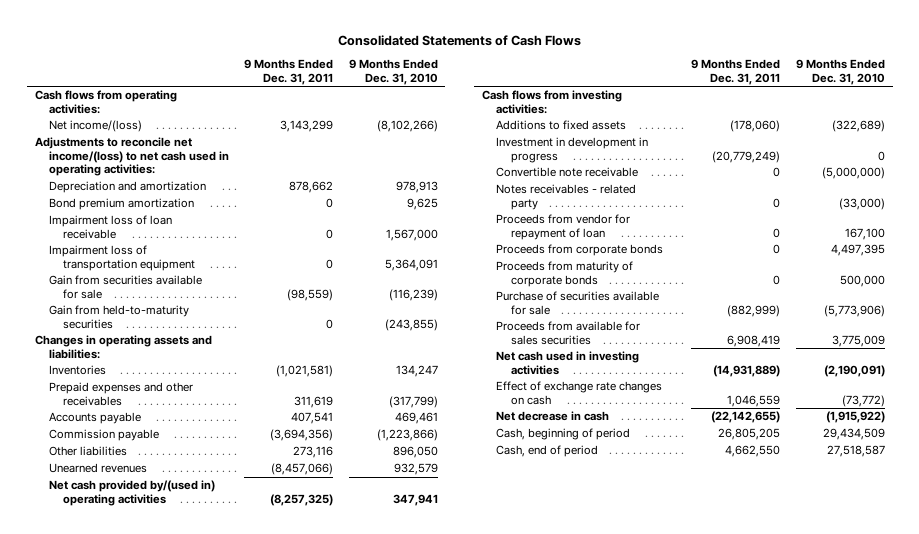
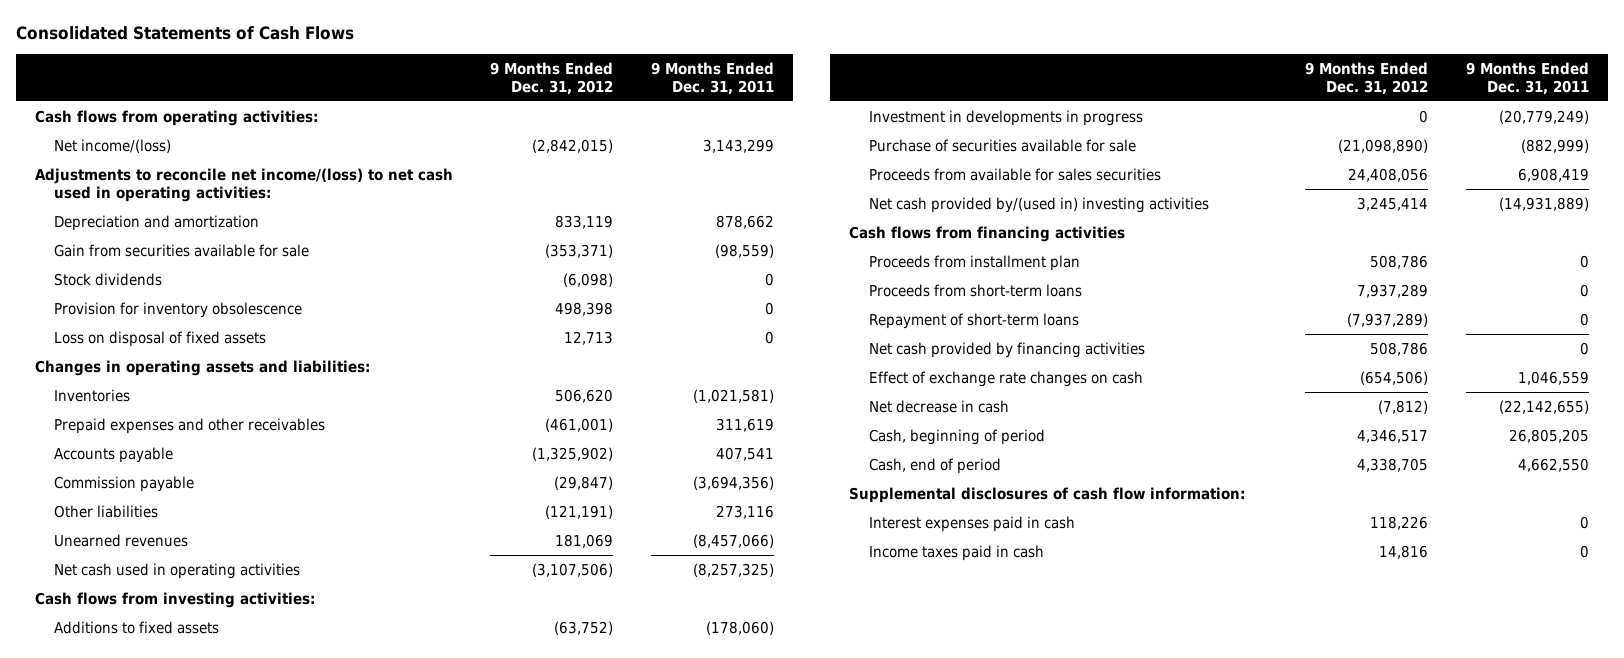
[348,59,438,85] 9 Months Ended Dec. 31, 2010 -> none
none -> [490,61,614,95] 9 Months Ended Dec. 31, 2012
[48,198,194,211] Bond premium amortization -> none
[48,215,172,239] Impairment loss of loan receivable -> none
[48,245,196,271] Impairment loss of transportation equipment -> none
[48,305,189,329] Gain from held-to-maturity securities -> none
none -> [53,272,162,286] Stock dividends
none -> [53,301,302,318] Provision for inventory obsolescence
none -> [53,330,266,347] Loss on disposal of fixed assets
[48,480,215,506] Net cash provided by/(used in) operating activities -> [53,562,300,579] Net cash used in operating activities
[496,167,639,178] Convertible note receivable -> none
[496,184,637,210] Notes receivables - related party -> none
[496,214,631,240] Proceeds from vendor for repayment of loan -> none
[496,244,664,257] Proceeds from corporate bonds -> none
[496,261,634,287] Proceeds from maturity of corporate bonds -> none
[496,137,649,163] Investment in development in progress -> [868,109,1143,126] Investment in developments in progress
[496,351,640,375] Net cash used in investing activities -> [868,196,1209,213] Net cash provided by/(used in) investing activities
none -> [849,225,1126,242] Cash flows from financing activities
none -> [868,254,1080,271] Proceeds from installment plan
none -> [868,283,1082,297] Proceeds from short-term loans
none -> [868,312,1079,329] Repayment of short-term loans
none -> [868,341,1145,358] Net cash provided by financing activities
none -> [849,486,1246,503] Supplemental disclosures of cash flow information:
none -> [868,515,1075,532] Interest expenses paid in cash
none -> [868,544,1044,561] Income taxes paid in cash

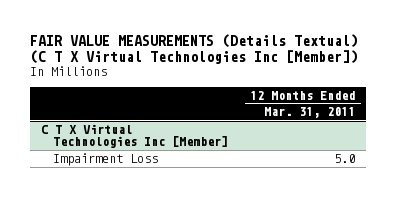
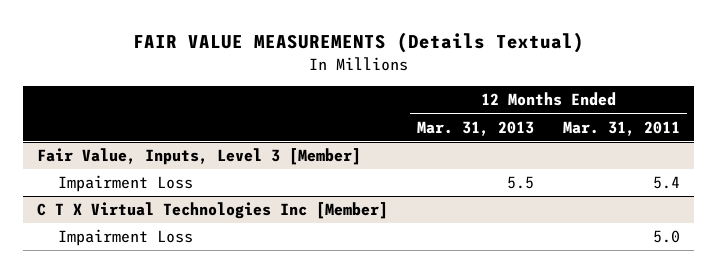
[30,34,359,65] FAIR VALUE MEASUREMENTS (Details Textual) (C T X Virtual Technologies Inc [Member]) -> [132,32,584,54] FAIR VALUE MEASUREMENTS (Details Textual)
none -> [417,120,535,136] Mar. 31, 2013
none -> [37,148,362,166] Fair Value, Inputs, Level 3 [Member]
none -> [57,175,193,193] Impairment Loss

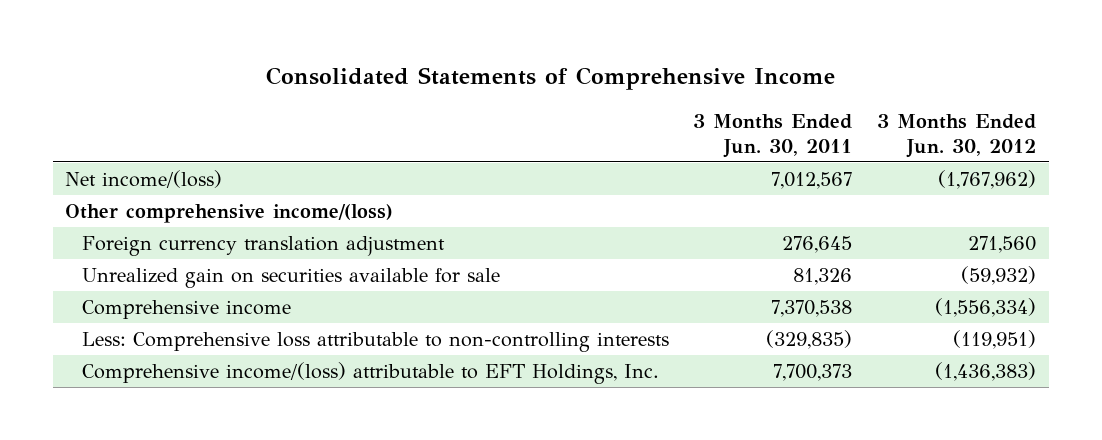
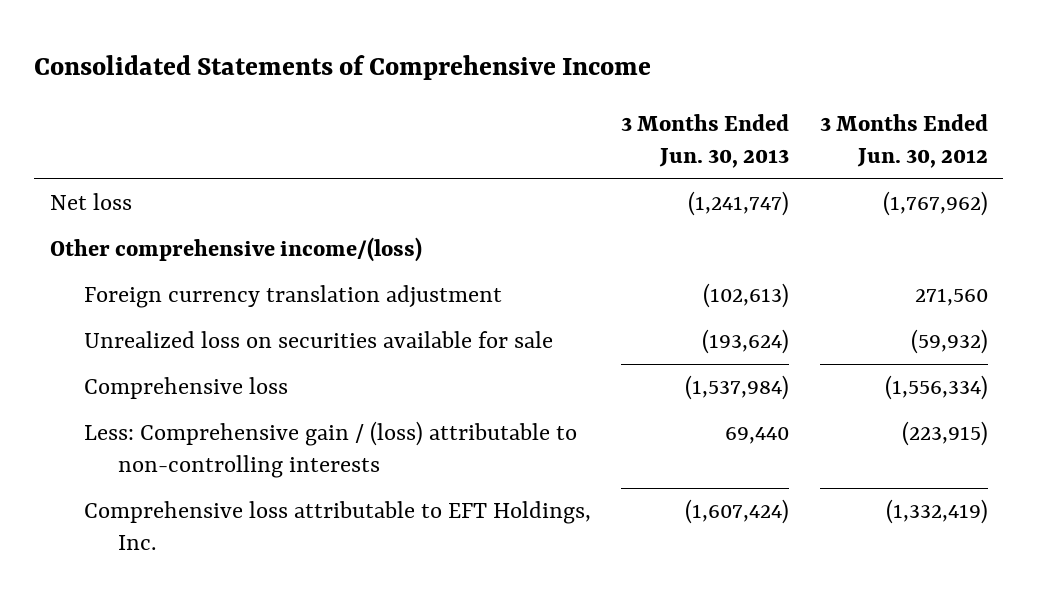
[693,113,853,158] 3 Months Ended Jun. 30, 2011 -> none
none -> [621,114,790,169] 3 Months Ended Jun. 30, 2013
[65,169,223,188] Net income/(loss) -> [49,193,132,211] Net loss
[81,267,500,288] Unrealized gain on securities available for sale -> [84,331,554,349] Unrealized loss on securities available for sale
[81,299,291,319] Comprehensive income -> [84,377,289,400] Comprehensive loss
[81,331,669,352] Less: Comprehensive loss attributable to non-controlling interests -> [84,421,578,479] Less: Comprehensive gain / (loss) attributable to non-controlling interests
[953,329,1037,349] (119,951) -> [901,421,988,447] (223,915)
[81,361,659,384] Comprehensive income/(loss) attributable to EFT Holdings, Inc. -> [84,501,592,551] Comprehensive loss attributable to EFT Holdings, Inc.
[935,361,1037,381] (1,436,383) -> [885,499,988,525] (1,332,419)

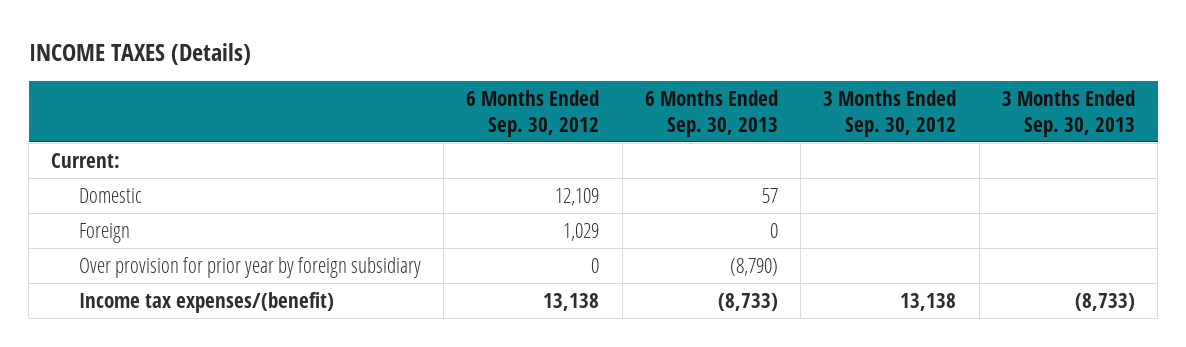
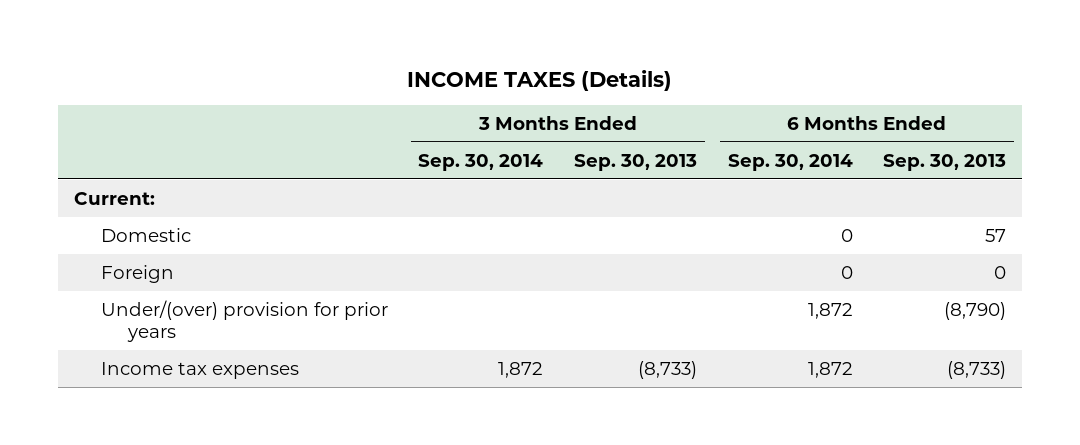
[466,89,600,137] 6 Months Ended Sep. 30, 2012 -> none
[823,89,957,137] 3 Months Ended Sep. 30, 2012 -> none
none -> [418,153,544,171] Sep. 30, 2014
none -> [727,153,853,171] Sep. 30, 2014
[78,256,421,278] Over provision for prior year by foreign subsidiary -> [100,299,388,343] Under/(over) provision for prior years
[78,291,334,313] Income tax expenses/(benefit) -> [100,361,299,379] Income tax expenses

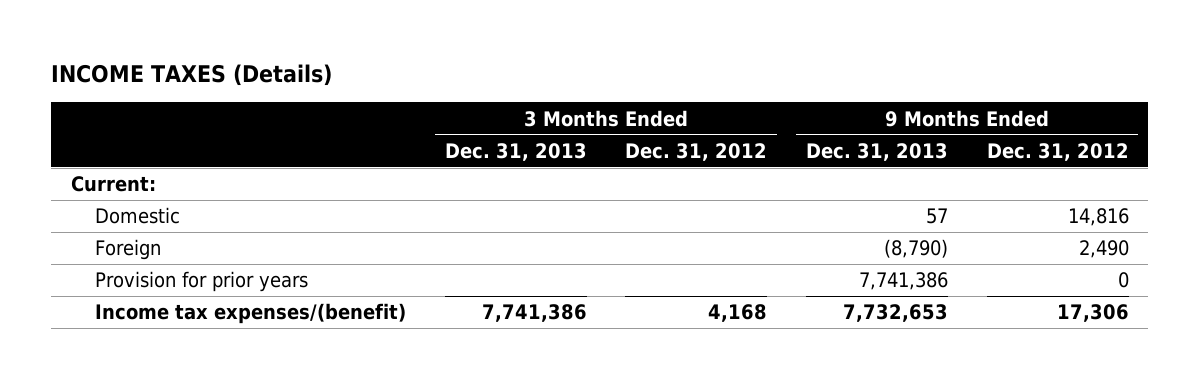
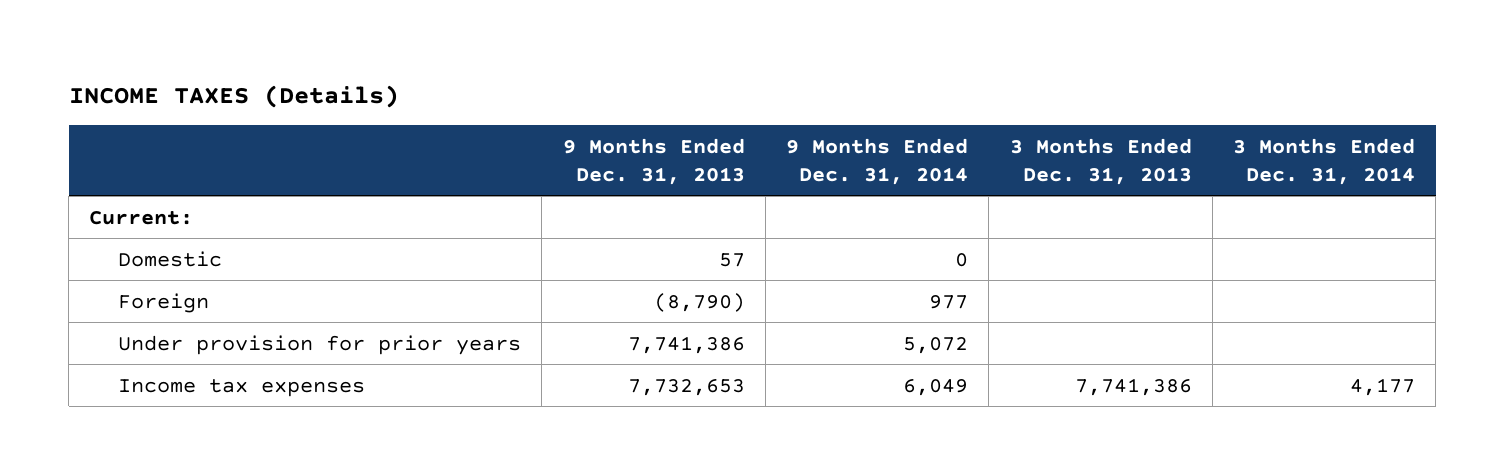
[625,142,768,161] Dec. 31, 2012 -> none
[986,142,1129,161] Dec. 31, 2012 -> none
none -> [786,137,969,185] 9 Months Ended Dec. 31, 2014
none -> [1233,137,1416,185] 3 Months Ended Dec. 31, 2014
[94,271,308,293] Provision for prior years -> [118,334,522,355] Under provision for prior years
[94,303,406,325] Income tax expenses/(benefit) -> [118,378,366,397] Income tax expenses

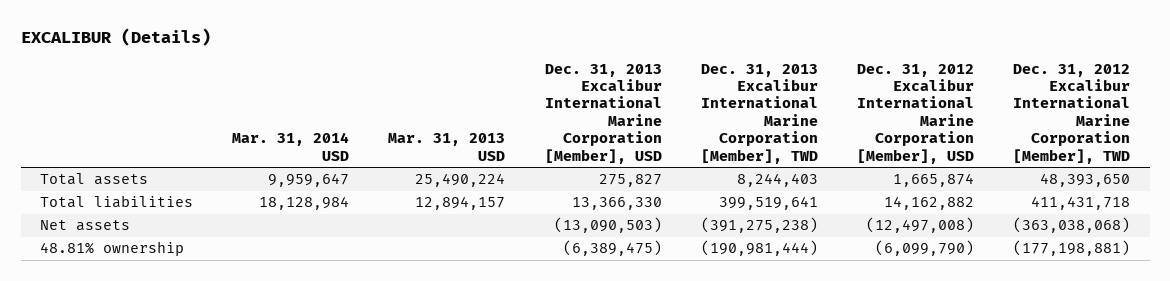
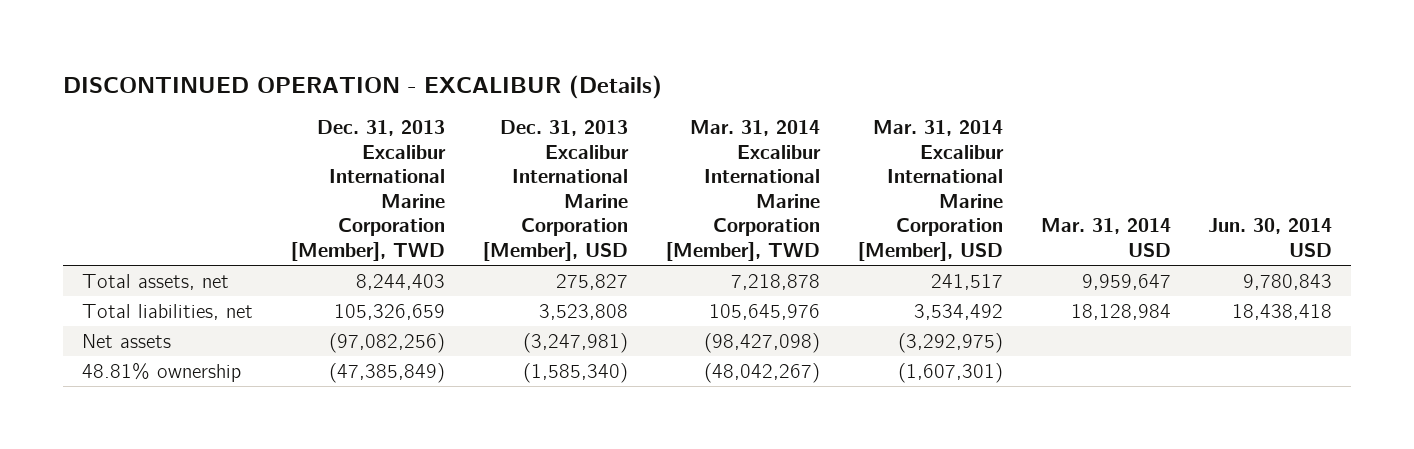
[20,27,211,46] EXCALIBUR (Details) -> [62,74,662,99] DISCONTINUED OPERATION - EXCALIBUR (Details)
[388,133,506,161] Mar. 31, 2013 USD -> none
[857,63,975,164] Dec. 31, 2012 Excalibur International Marine Corporation [Member], USD -> none
[1013,63,1131,164] Dec. 31, 2012 Excalibur International Marine Corporation [Member], TWD -> none
none -> [665,120,821,261] Mar. 31, 2014 Excalibur International Marine Corporation [Member], TWD
none -> [857,120,1004,261] Mar. 31, 2014 Excalibur International Marine Corporation [Member], USD
none -> [1208,218,1333,257] Jun. 30, 2014 USD
[40,173,149,186] Total assets -> [81,273,229,290] Total assets, net
[40,195,194,209] Total liabilities -> [81,303,253,320] Total liabilities, net
[571,197,662,211] 13,366,330 -> [538,303,628,320] 3,523,808
[718,196,818,211] 399,519,641 -> [333,303,445,320] 105,326,659
[553,217,662,234] (13,090,503) -> [522,332,628,353] (3,247,981)
[700,217,818,234] (391,275,238) -> [328,332,445,353] (97,082,256)
[562,240,662,257] (6,389,475) -> [522,362,628,383] (1,585,340)
[700,240,818,257] (190,981,444) -> [328,362,445,383] (47,385,849)

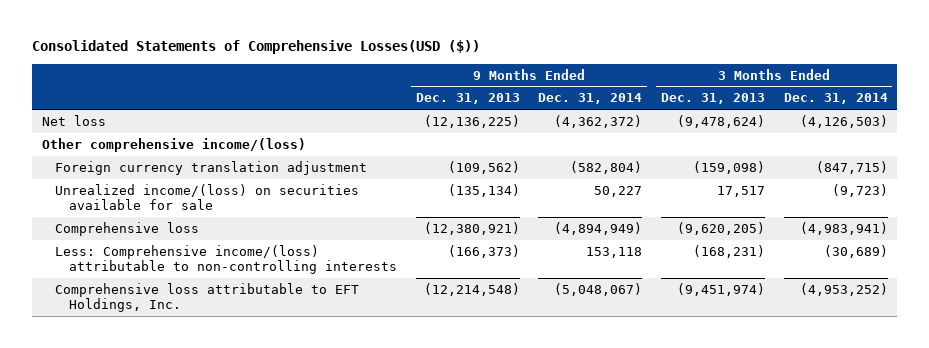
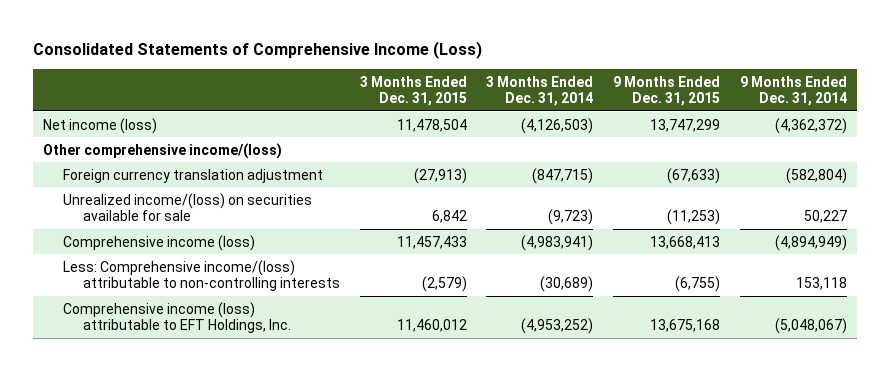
[32,40,481,55] Consolidated Statements of Comprehensive Losses(USD ($)) -> [32,40,482,59] Consolidated Statements of Comprehensive Income (Loss)
[415,93,520,105] Dec. 31, 2013 -> none
[660,93,765,105] Dec. 31, 2013 -> none
none -> [359,75,467,106] 3 Months Ended Dec. 31, 2015
none -> [613,75,721,106] 9 Months Ended Dec. 31, 2015
[41,114,106,126] Net loss -> [42,117,157,134] Net income (loss)
[55,221,200,236] Comprehensive loss -> [62,234,255,251] Comprehensive income (loss)
[55,282,360,312] Comprehensive loss attributable to EFT Holdings, Inc. -> [62,301,291,333] Comprehensive income (loss) attributable to EFT Holdings, Inc.

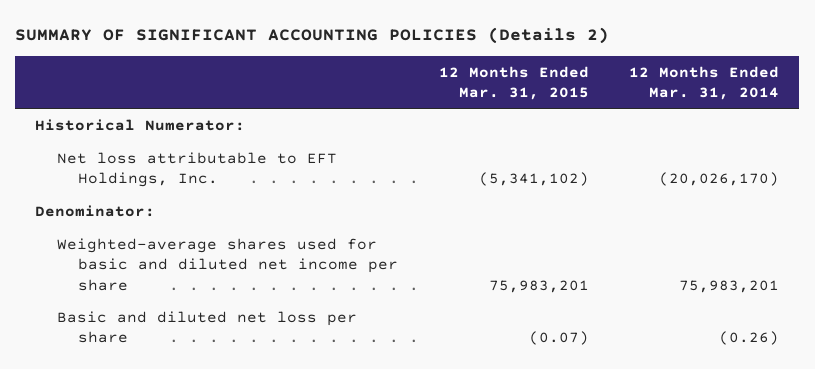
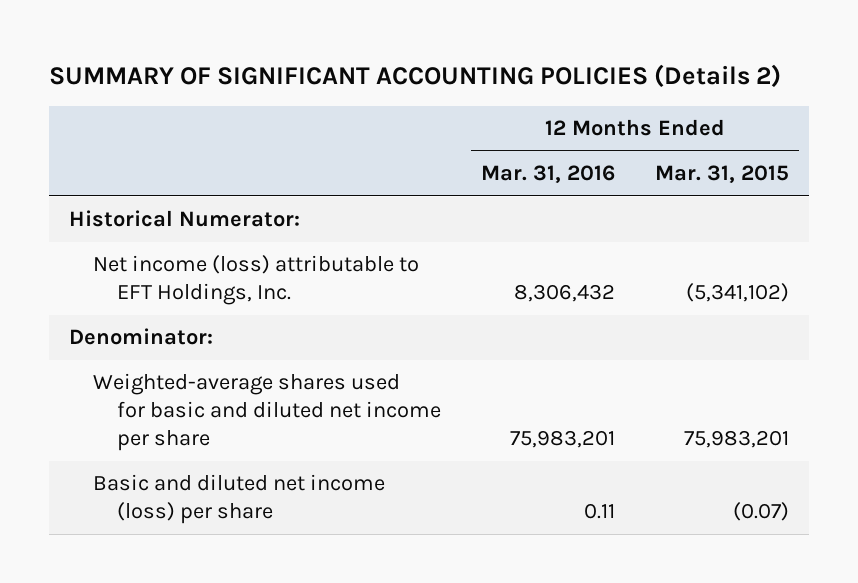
[629,65,780,100] 12 Months Ended Mar. 31, 2014 -> none
none -> [480,165,615,184] Mar. 31, 2016
[56,151,337,188] Net loss attributable to EFT Holdings, Inc. -> [92,255,419,306] Net income (loss) attributable to EFT Holdings, Inc.
[56,310,357,344] Basic and diluted net loss per share -> [92,474,385,525] Basic and diluted net income (loss) per share

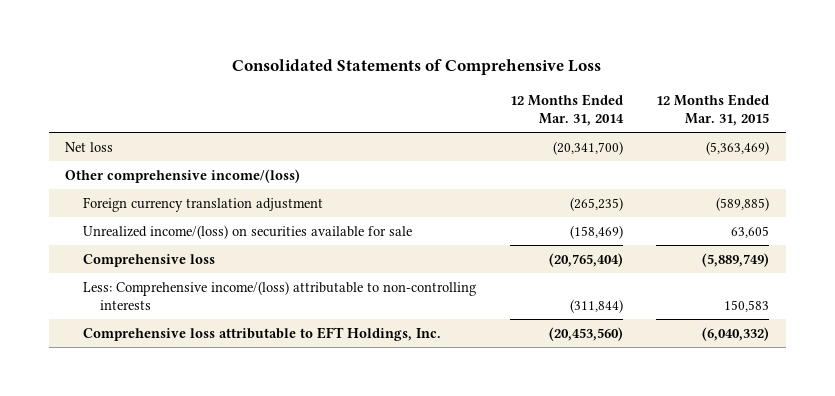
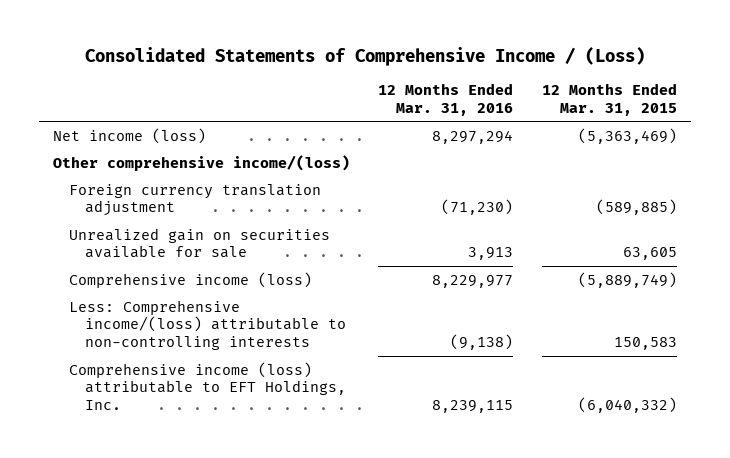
[232,59,602,76] Consolidated Statements of Comprehensive Loss -> [84,46,645,66] Consolidated Statements of Comprehensive Income / (Loss)
[509,93,624,126] 12 Months Ended Mar. 31, 2014 -> none
none -> [378,83,514,116] 12 Months Ended Mar. 31, 2016
[65,141,114,152] Net loss -> [53,127,207,144] Net income (loss)
[82,224,412,239] Unrealized income/(loss) on securities available for sale -> [68,227,330,259] Unrealized gain on securities available for sale
[82,253,215,267] Comprehensive loss -> [68,271,312,288] Comprehensive income (loss)
[82,326,441,341] Comprehensive loss attributable to EFT Holdings, Inc. -> [68,361,346,411] Comprehensive income (loss) attributable to EFT Holdings, Inc.

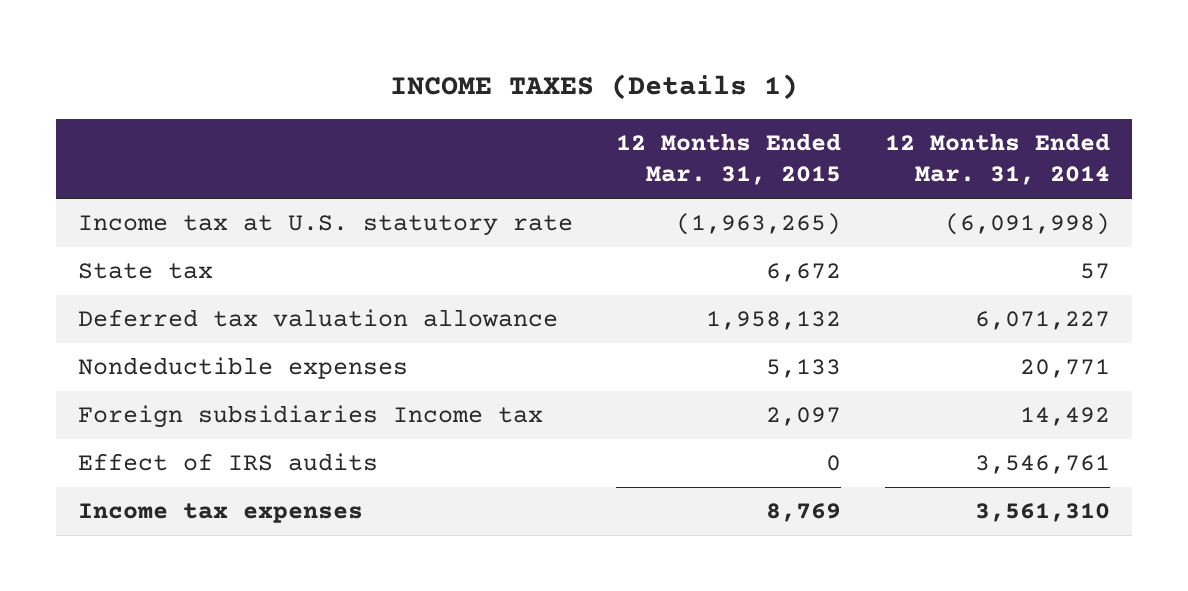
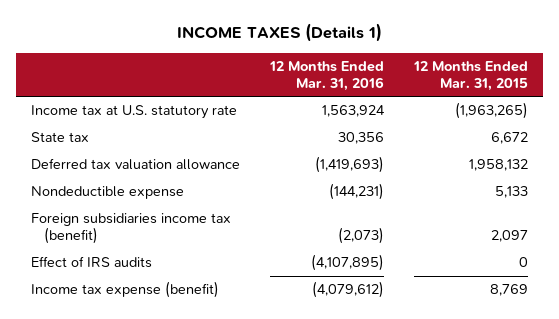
[885,133,1111,186] 12 Months Ended Mar. 31, 2014 -> none
none -> [269,60,385,91] 12 Months Ended Mar. 31, 2016
[77,357,408,380] Nondeductible expenses -> [31,186,185,200] Nondeductible expense
[77,405,543,429] Foreign subsidiaries Income tax -> [31,213,232,245] Foreign subsidiaries income tax (benefit)
[77,503,363,524] Income tax expenses -> [31,281,220,299] Income tax expense (benefit)

